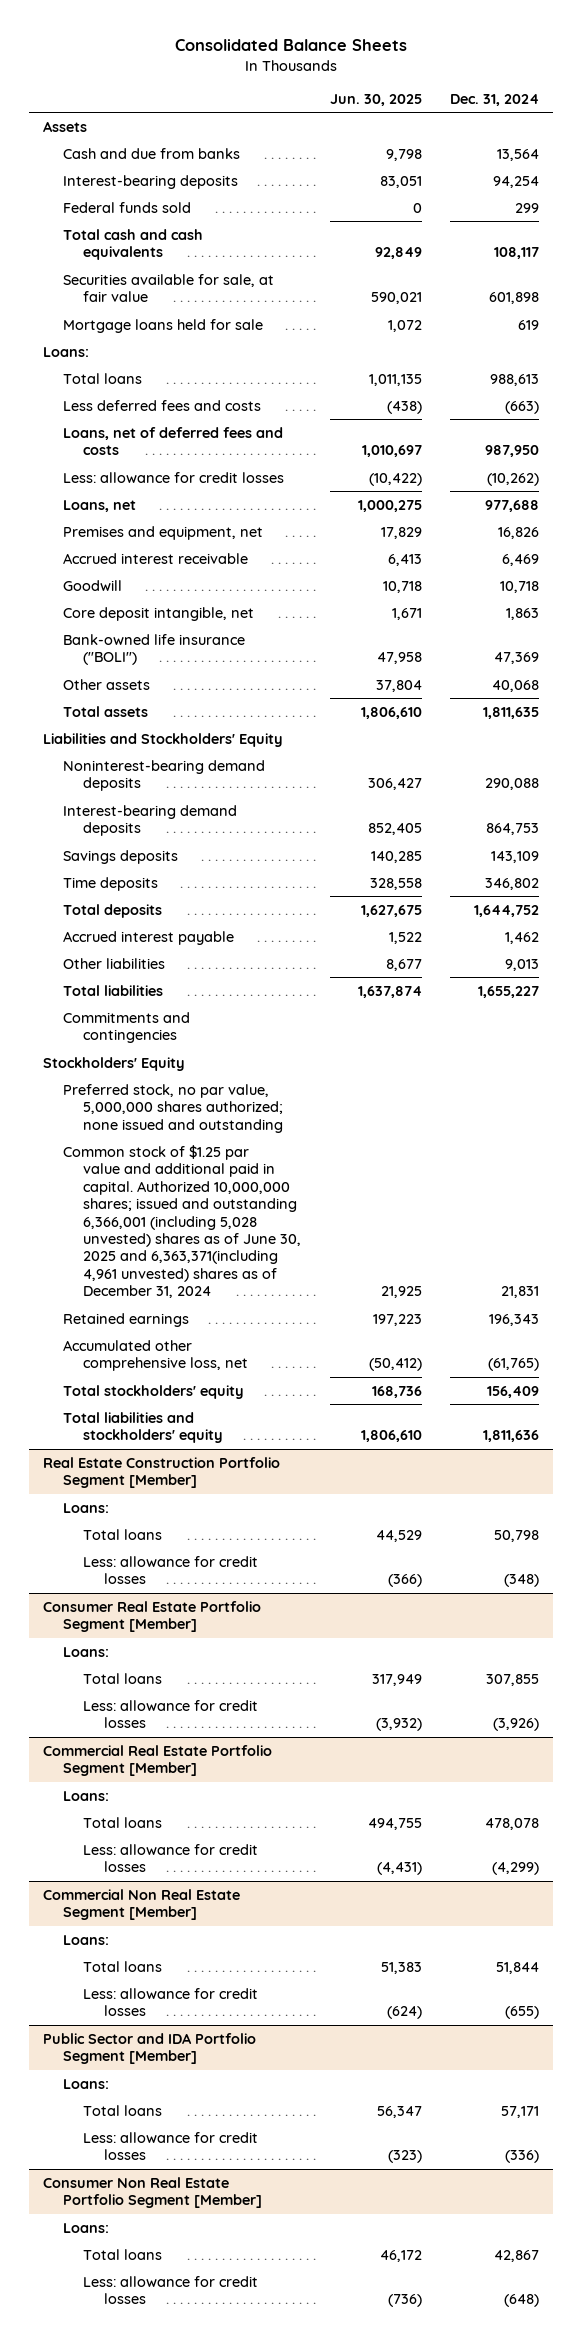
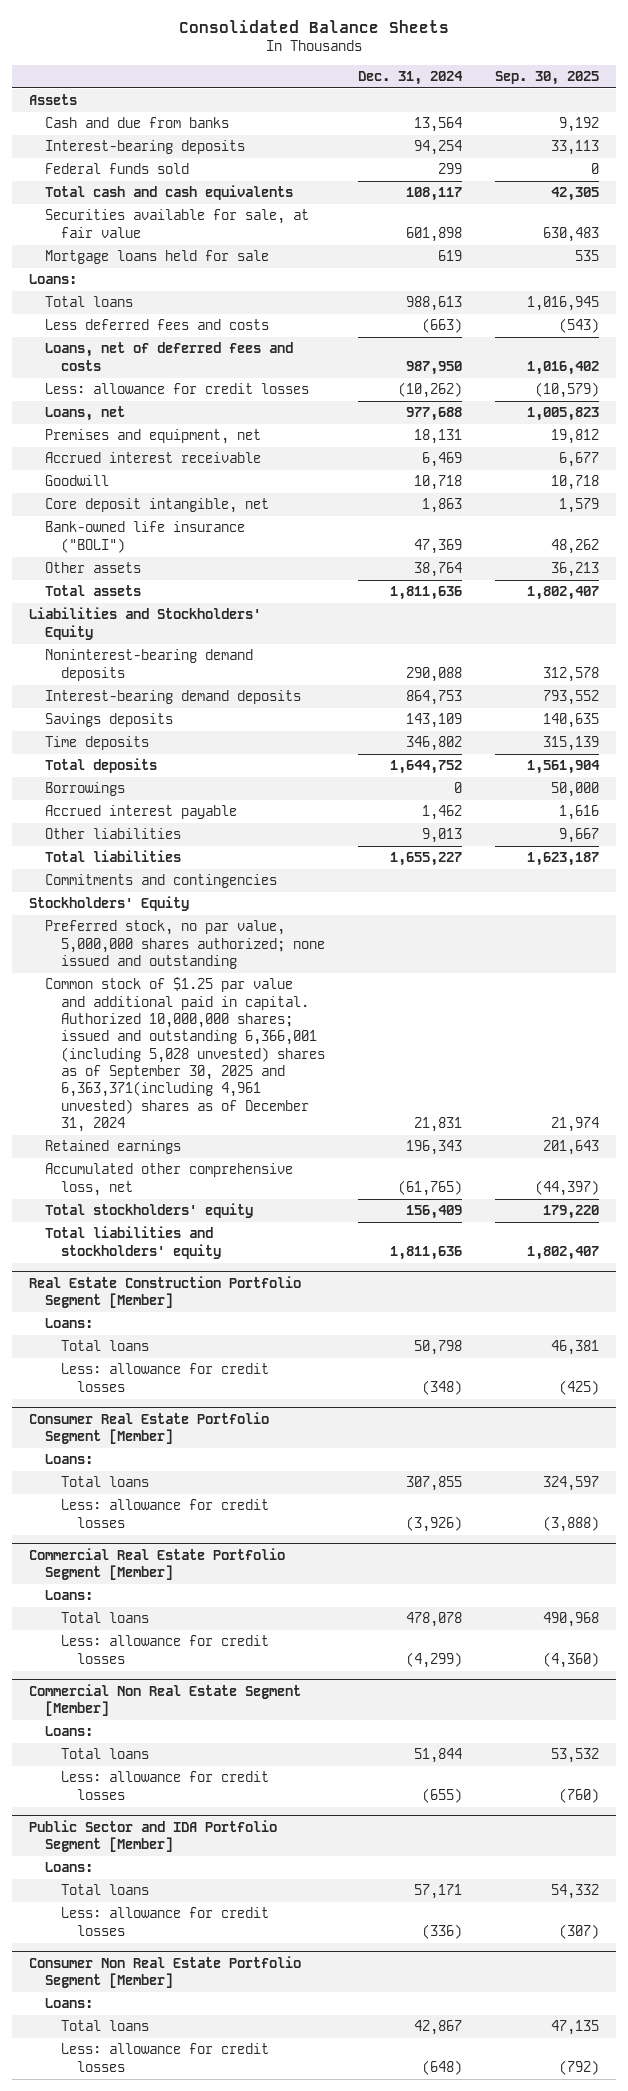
[329,93,422,106] Jun. 30, 2025 -> none
none -> [494,70,599,85] Sep. 30, 2025
[498,526,540,539] 16,826 -> [413,429,462,445] 18,131
[492,679,540,692] 40,068 -> [413,562,462,578] 38,764
[483,706,540,719] 1,811,635 -> [389,586,462,601] 1,811,636
none -> [44,782,125,797] Borrowings
[63,1144,302,1299] Common stock of $1.25 par value and additional paid in capital. Authorized 10,000,000 shares; issued and outstanding 6,366,001 (including 5,028 unvested) shares as of June 30, 2025 and 6,363,371(including 4,961 unvested) shares as of December 31, 2024 -> [44,977,325,1133] Common stock of $1.25 par value and additional paid in capital. Authorized 10,000,000 shares; issued and outstanding 6,366,001 (including 5,028 unvested) shares as of September 30, 2025 and 6,363,371(including 4,961 unvested) shares as of December 31, 2024

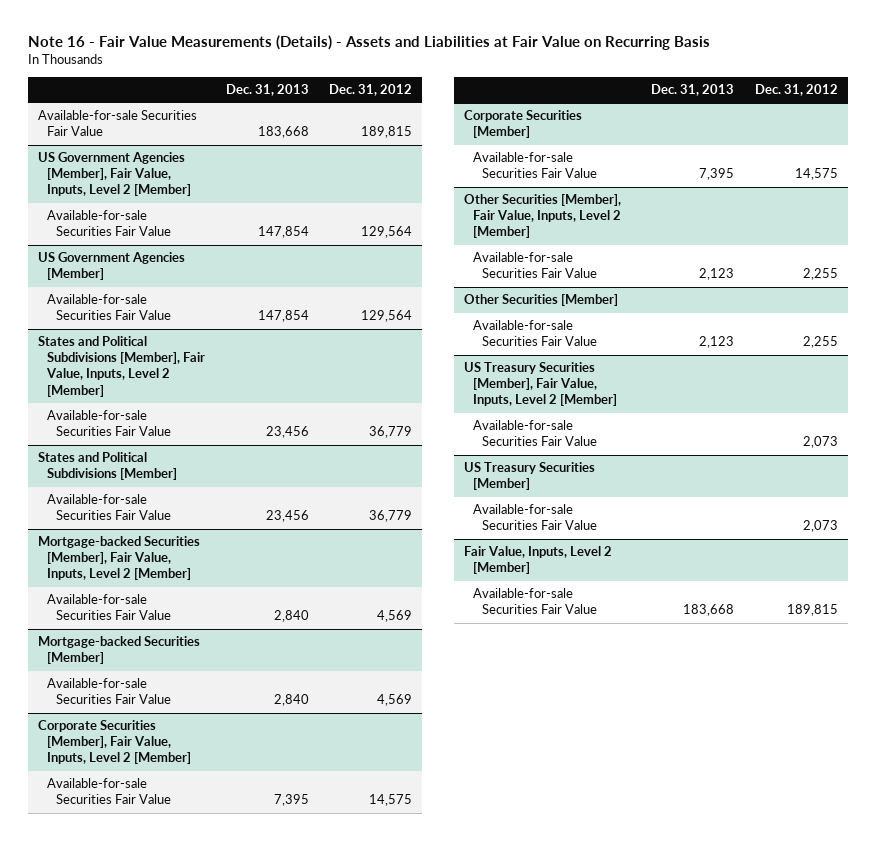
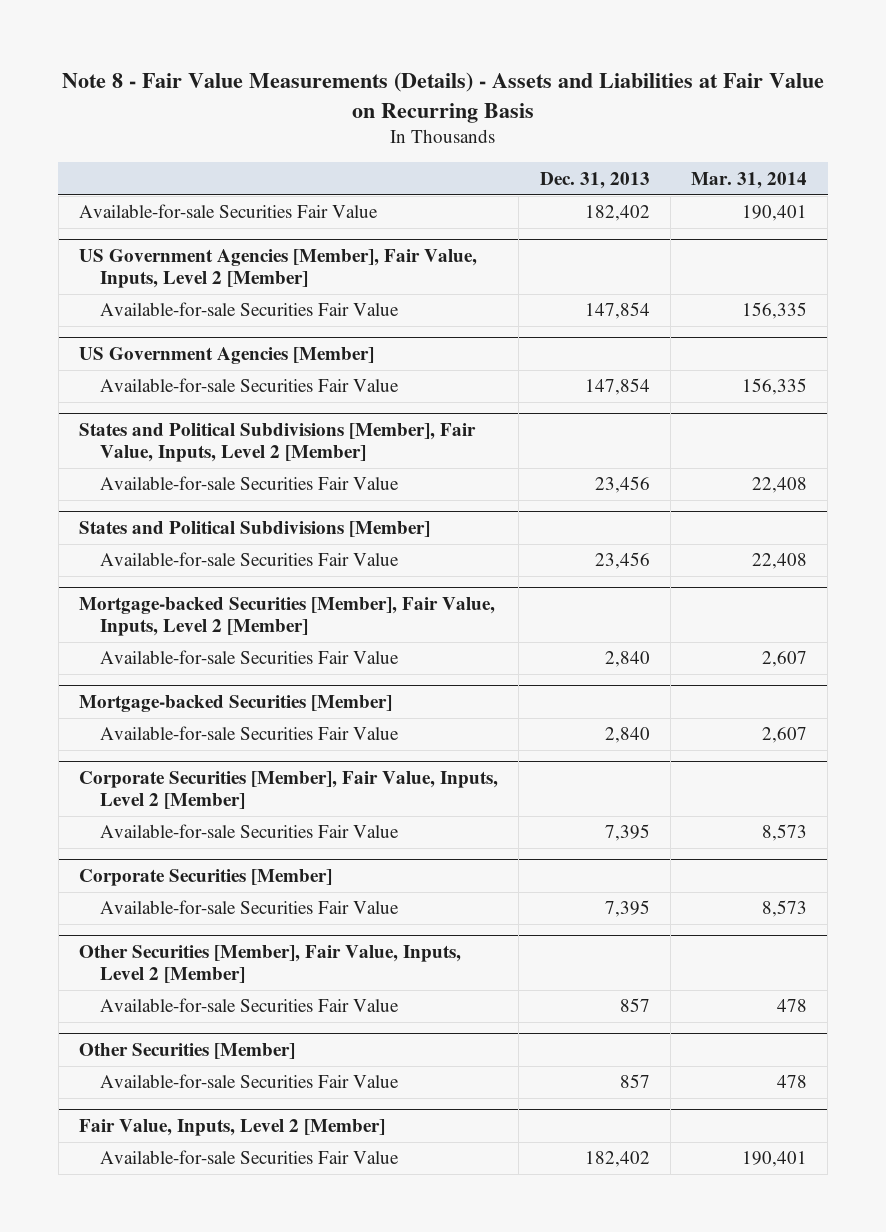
[27,35,710,51] Note 16 - Fair Value Measurements (Details) - Assets and Liabilities at Fair Value on Recurring Basis -> [62,71,825,123] Note 8 - Fair Value Measurements (Details) - Assets and Liabilities at Fair Value on Recurring Basis
[329,83,413,96] Dec. 31, 2012 -> none
none -> [690,171,807,189] Mar. 31, 2014
[257,126,309,139] 183,668 -> [584,205,650,222] 182,402
[699,268,735,281] 2,123 -> [619,998,650,1013] 857
[463,362,618,407] US Treasury Securities [Member], Fair Value, Inputs, Level 2 [Member] -> none
[473,420,598,447] Available-for-sale Securities Fair Value -> none
[463,462,595,491] US Treasury Securities [Member] -> none
[473,504,598,531] Available-for-sale Securities Fair Value -> none
[699,336,735,349] 2,123 -> [619,1074,650,1089] 857
[683,604,735,617] 183,668 -> [584,1151,650,1168] 182,402

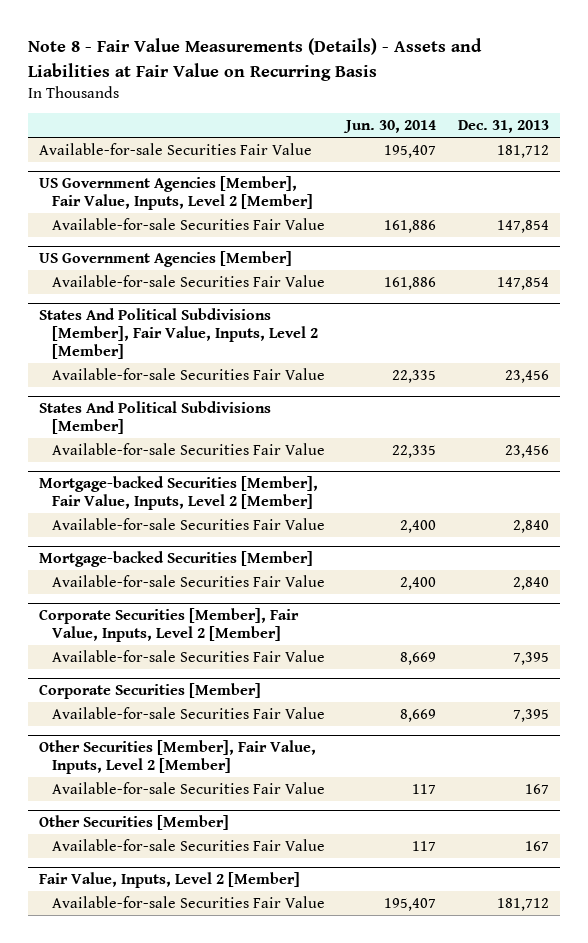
[690,171,807,189] Mar. 31, 2014 -> none
none -> [343,120,437,134] Jun. 30, 2014
[584,205,650,222] 182,402 -> [497,144,550,158] 181,712
[79,422,477,463] States and Political Subdivisions [Member], Fair Value, Inputs, Level 2 [Member] -> [39,307,318,360] States And Political Subdivisions [Member], Fair Value, Inputs, Level 2 [Member]
[79,520,431,537] States and Political Subdivisions [Member] -> [39,400,272,435] States And Political Subdivisions [Member]
[619,998,650,1013] 857 -> [525,783,550,794] 167
[619,1074,650,1089] 857 -> [525,840,550,851] 167
[584,1151,650,1168] 182,402 -> [497,897,550,911] 181,712

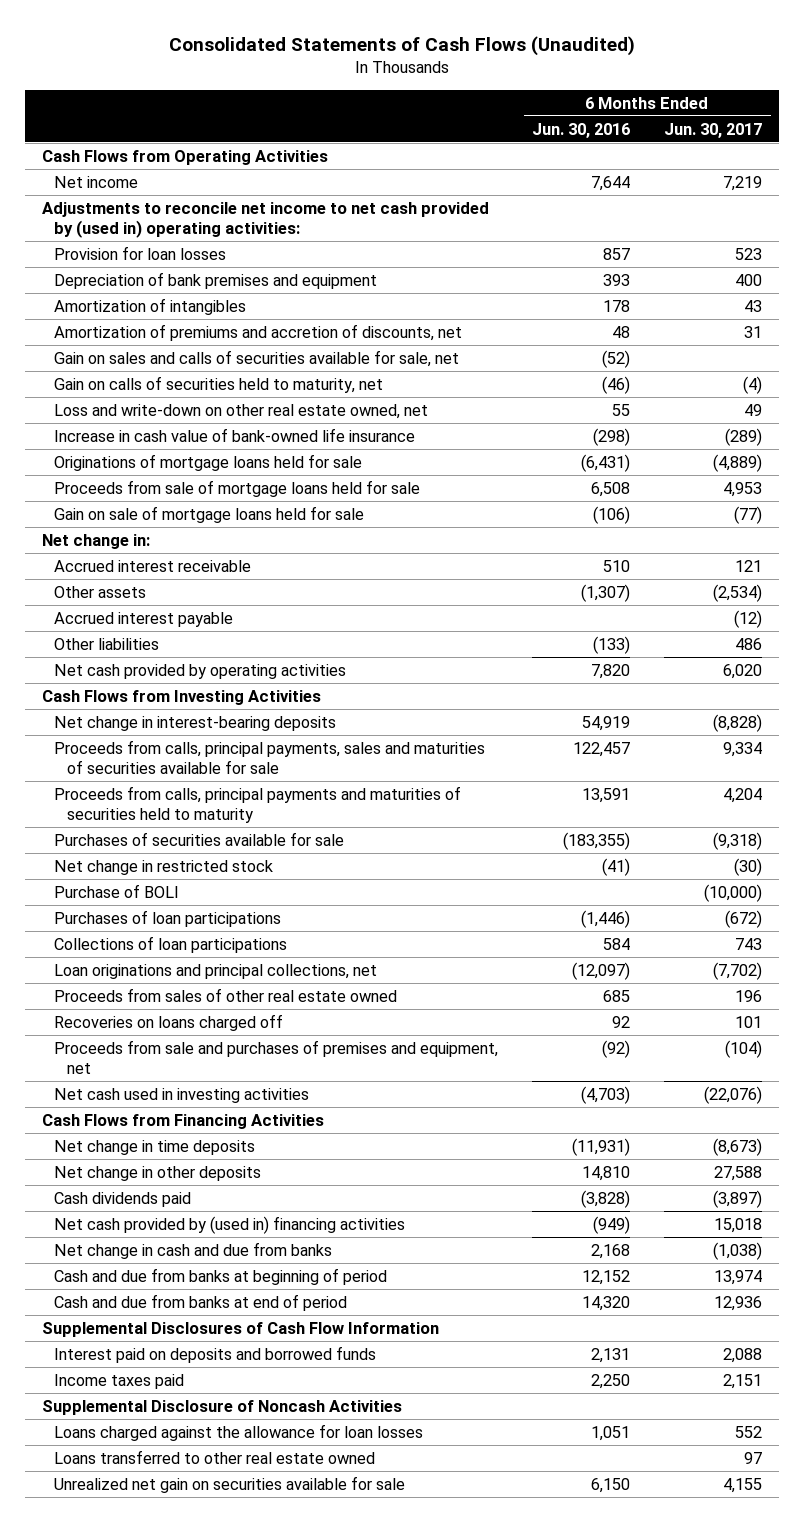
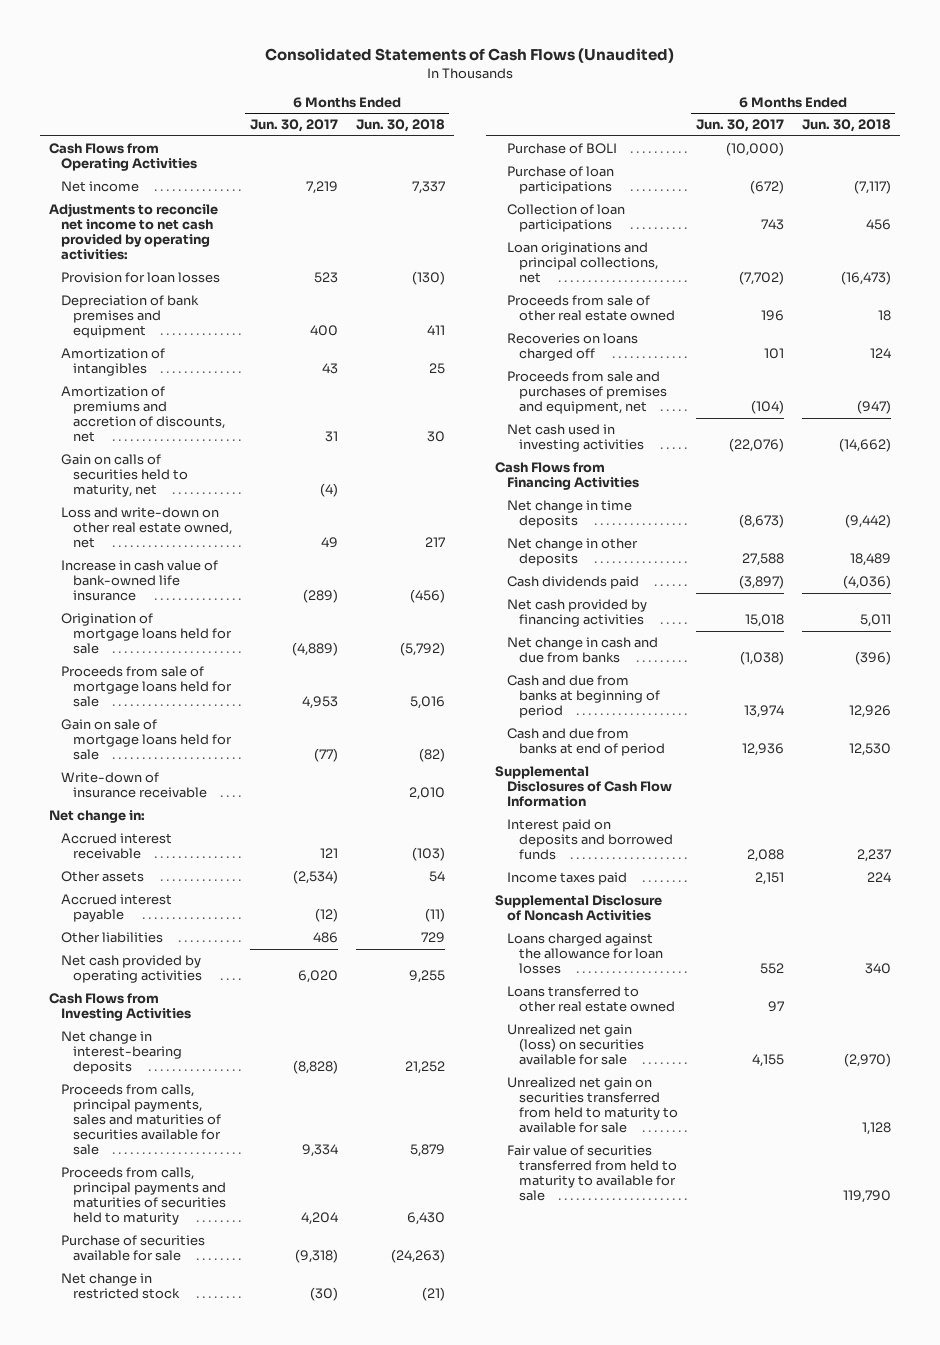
[532,122,631,138] Jun. 30, 2016 -> none
none -> [355,119,445,133] Jun. 30, 2018
[41,201,489,239] Adjustments to reconcile net income to net cash provided by (used in) operating activities: -> [49,202,219,261] Adjustments to reconcile net income to net cash provided by operating activities:
[54,349,460,367] Gain on sales and calls of securities available for sale, net -> none
[54,453,363,471] Originations of mortgage loans held for sale -> [60,612,232,655] Origination of mortgage loans held for sale
none -> [60,771,207,799] Write-down of insurance receivable
[54,831,345,846] Purchases of securities available for sale -> [60,1234,205,1262] Purchase of securities available for sale
[54,909,282,927] Purchases of loan participations -> [507,165,615,195] Purchase of loan participations
[54,935,288,953] Collections of loan participations -> [507,203,626,233] Collection of loan participations
[54,987,398,1002] Proceeds from sales of other real estate owned -> [507,294,675,322] Proceeds from sale of other real estate owned
[54,1215,406,1234] Net cash provided by (used in) financing activities -> [507,598,648,628] Net cash provided by financing activities
[54,1475,406,1493] Unrealized net gain on securities available for sale -> [507,1023,644,1066] Unrealized net gain (loss) on securities available for sale
none -> [507,1076,678,1134] Unrealized net gain on securities transferred from held to maturity to available for sale
none -> [507,1144,677,1202] Fair value of securities transferred from held to maturity to available for sale

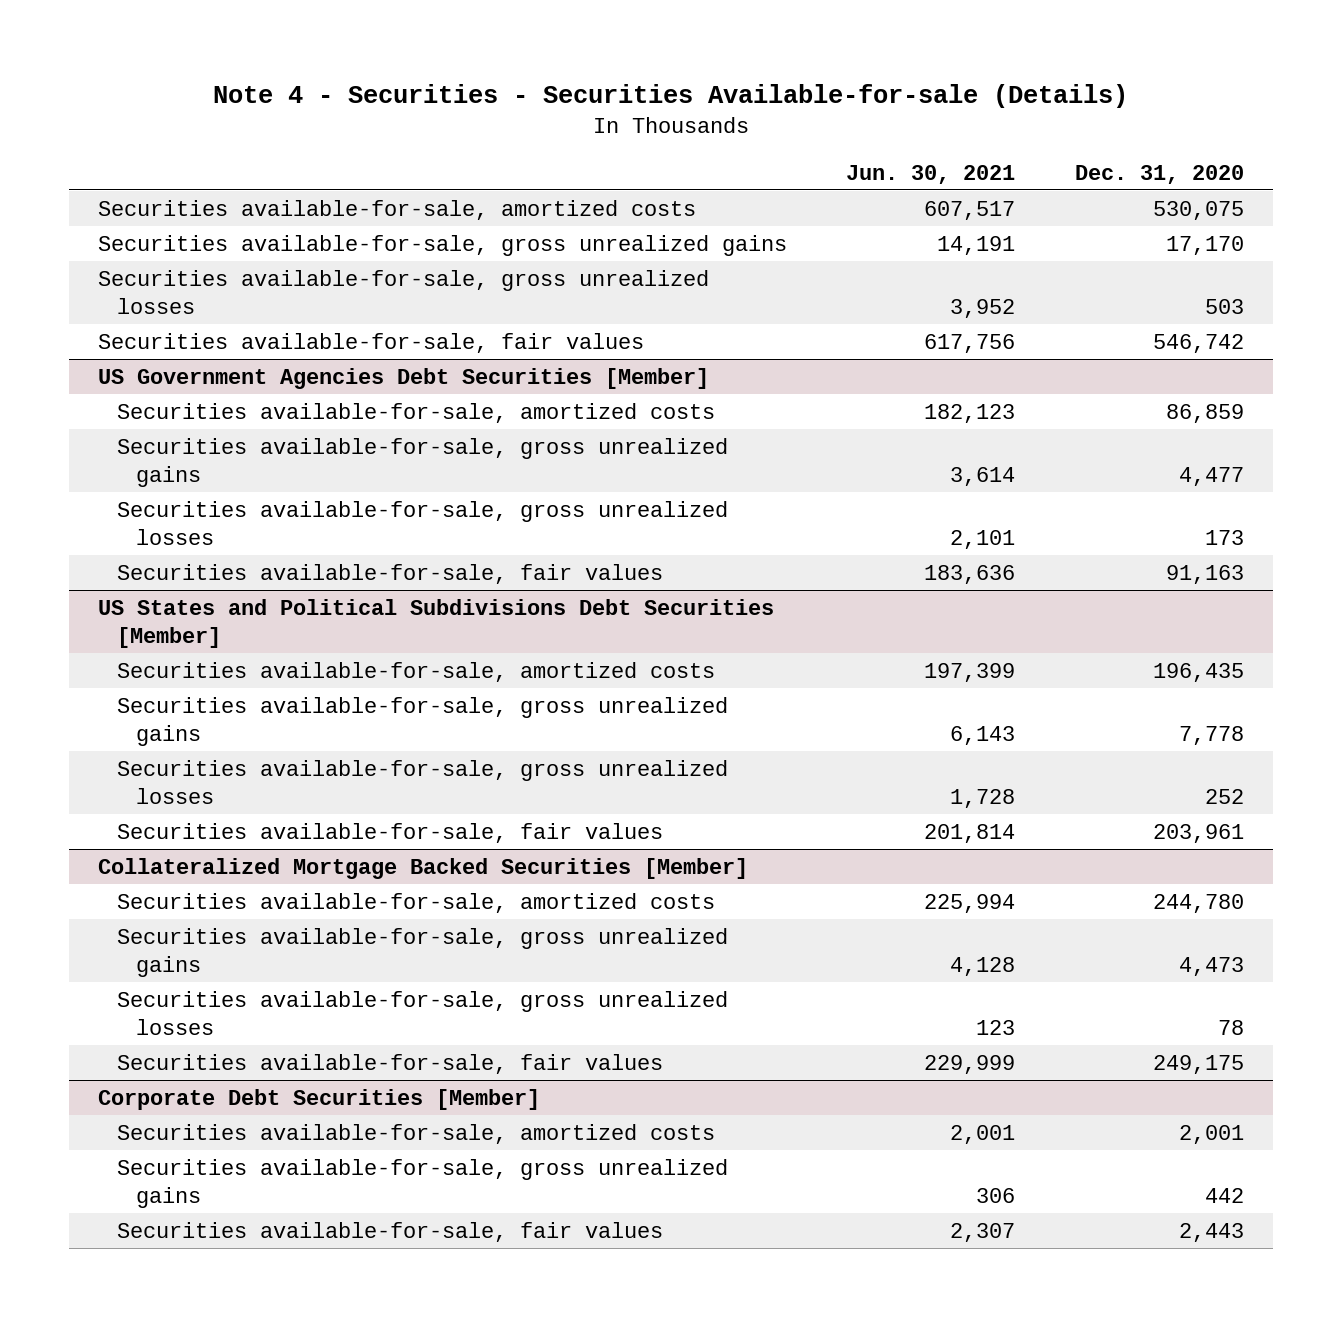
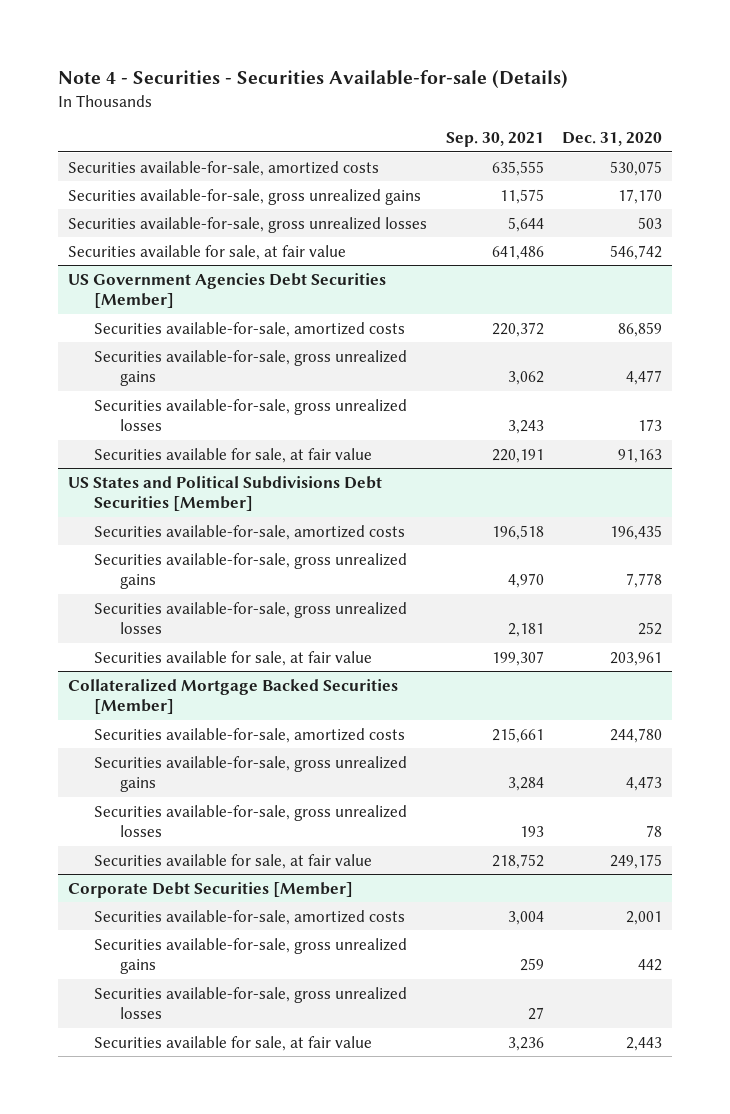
[846,164,1016,184] Jun. 30, 2021 -> none
none -> [445,132,544,148] Sep. 30, 2021
[98,332,645,353] Securities available-for-sale, fair values -> [67,244,346,260] Securities available for sale, at fair value
[117,563,664,584] Securities available-for-sale, fair values -> [94,447,373,463] Securities available for sale, at fair value
[117,822,664,843] Securities available-for-sale, fair values -> [94,650,373,666] Securities available for sale, at fair value
[117,1053,664,1074] Securities available-for-sale, fair values -> [94,853,373,869] Securities available for sale, at fair value
none -> [94,986,408,1020] Securities available-for-sale, gross unrealized losses
[117,1221,664,1242] Securities available-for-sale, fair values -> [94,1035,373,1051] Securities available for sale, at fair value

